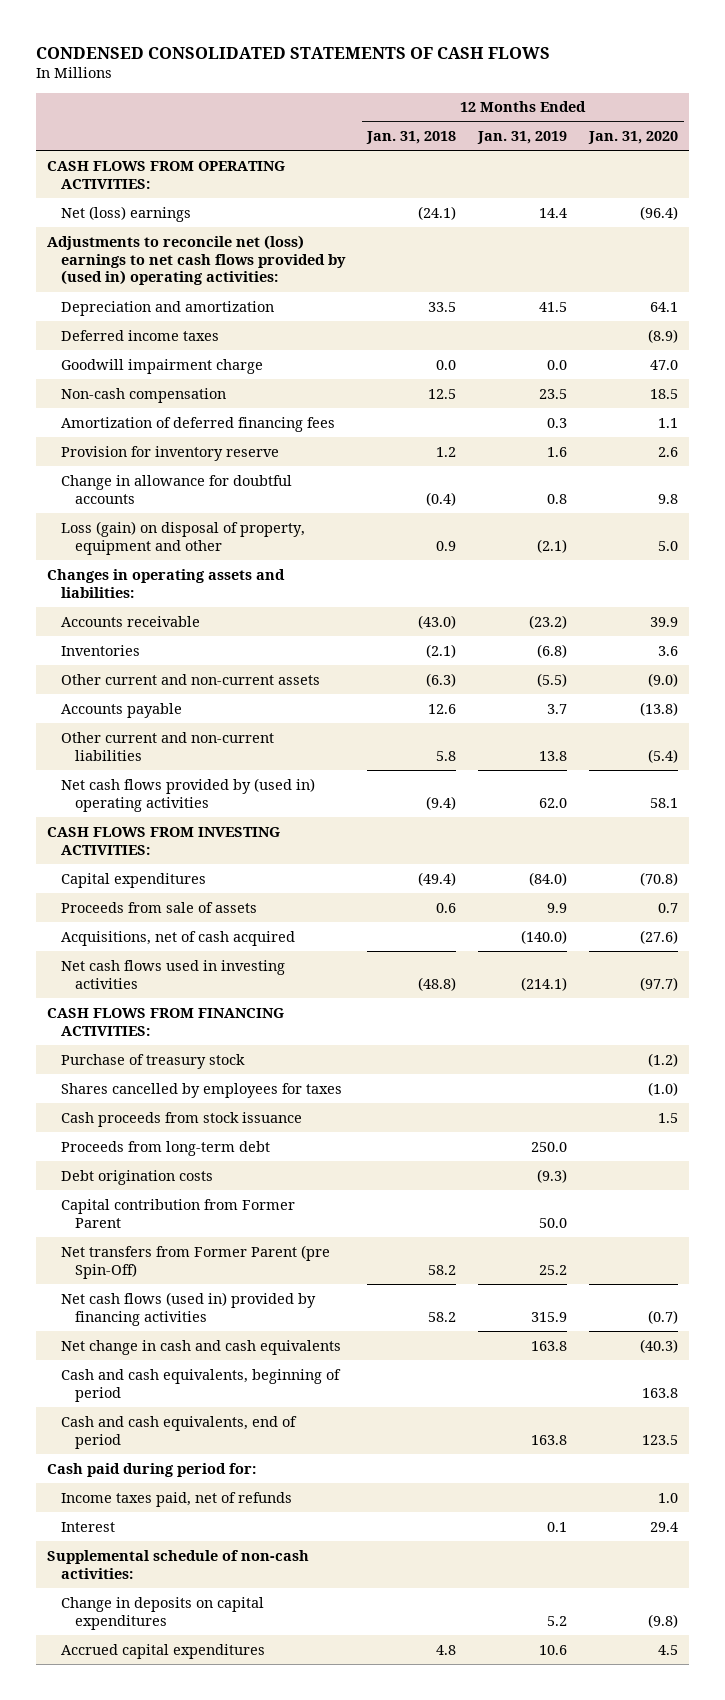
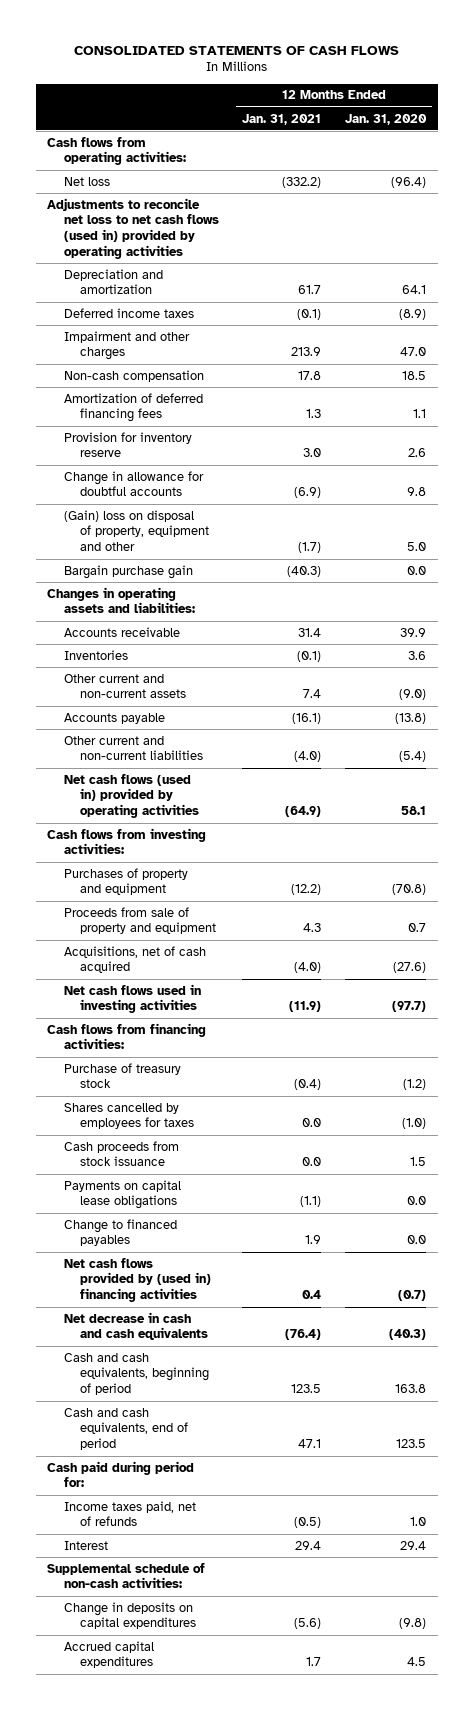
[36,46,551,59] CONDENSED CONSOLIDATED STATEMENTS OF CASH FLOWS -> [73,45,399,55] CONSOLIDATED STATEMENTS OF CASH FLOWS
[366,130,457,144] Jan. 31, 2018 -> none
[477,130,568,144] Jan. 31, 2019 -> none
none -> [242,113,322,125] Jan. 31, 2021
[47,160,286,189] CASH FLOWS FROM OPERATING ACTIVITIES: -> [47,136,186,166] Cash flows from operating activities:
[61,205,192,222] Net (loss) earnings -> [63,176,110,186] Net loss
[47,234,347,286] Adjustments to reconcile net (loss) earnings to net cash flows provided by (used in) operating activities: -> [47,197,219,259] Adjustments to reconcile net loss to net cash flows (used in) provided by operating activities
[61,358,264,374] Goodwill impairment charge -> none
none -> [63,330,190,361] Impairment and other charges
[61,520,306,555] Loss (gain) on disposal of property, equipment and other -> [63,509,210,552] (Gain) loss on disposal of property, equipment and other
none -> [63,564,193,579] Bargain purchase gain
[61,777,316,812] Net cash flows provided by (used in) operating activities -> [63,773,200,819] Net cash flows (used in) provided by operating activities
[47,826,281,855] CASH FLOWS FROM INVESTING ACTIVITIES: -> [47,827,207,855] Cash flows from investing activities:
[61,872,207,888] Capital expenditures -> [63,867,188,896] Purchases of property and equipment
[61,901,258,913] Proceeds from sale of assets -> [63,906,217,935] Proceeds from sale of property and equipment
[47,1007,285,1036] CASH FLOWS FROM FINANCING ACTIVITIES: -> [47,1022,207,1050] Cash flows from financing activities:
[61,1140,271,1156] Proceeds from long-term debt -> none
[61,1169,214,1185] Debt origination costs -> none
[61,1198,296,1228] Capital contribution from Former Parent -> none
[61,1244,331,1279] Net transfers from Former Parent (pre Spin-Off) -> none
none -> [63,1179,181,1210] Payments on capital lease obligations
none -> [63,1218,177,1247] Change to financed payables
[61,1291,317,1326] Net cash flows (used in) provided by financing activities -> [63,1257,212,1303] Net cash flows provided by (used in) financing activities
[61,1339,342,1355] Net change in cash and cash equivalents -> [63,1311,209,1341] Net decrease in cash and cash equivalents

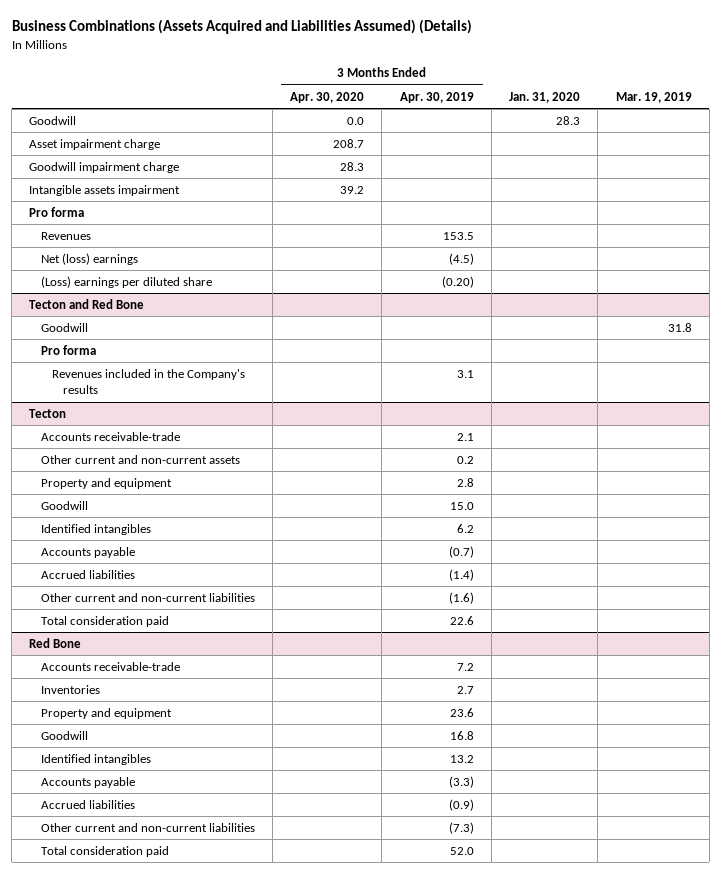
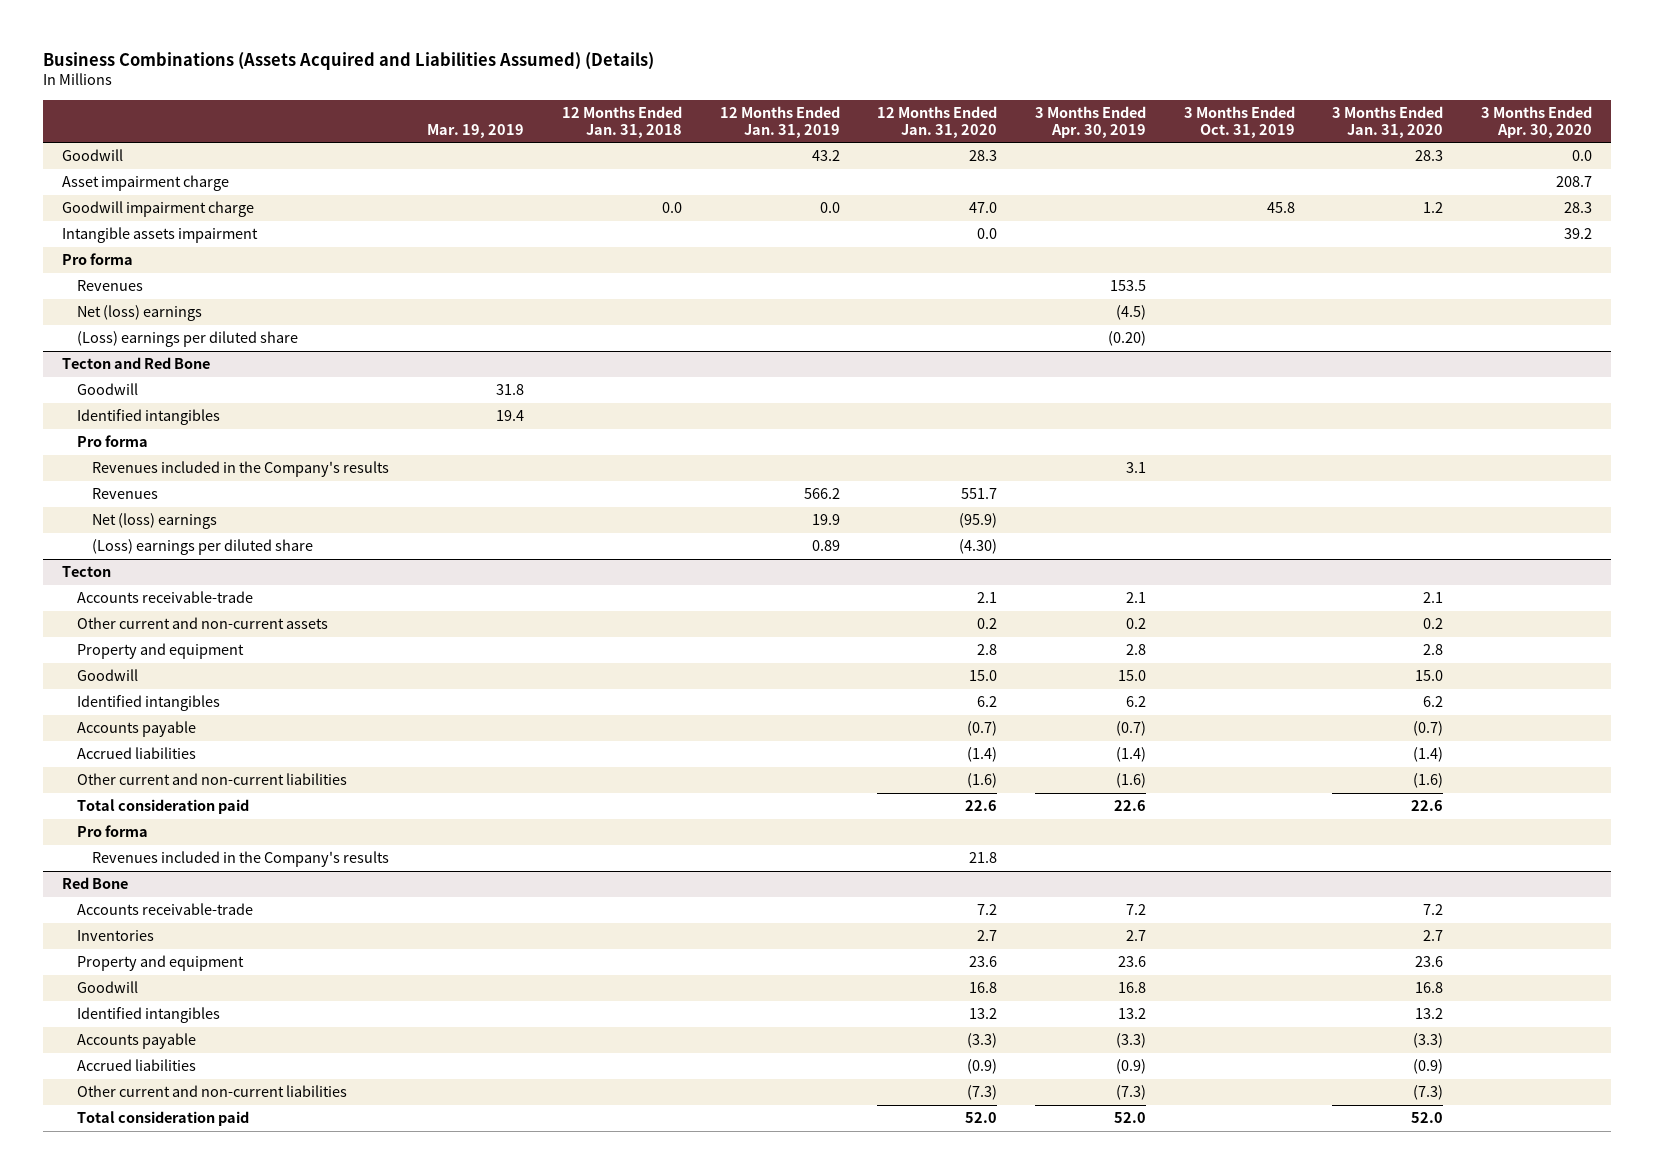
[509,91,581,103] Jan. 31, 2020 -> none
none -> [561,105,682,138] 12 Months Ended Jan. 31, 2018
none -> [719,105,840,138] 12 Months Ended Jan. 31, 2019
none -> [877,105,998,138] 12 Months Ended Jan. 31, 2020
none -> [1183,105,1295,138] 3 Months Ended Oct. 31, 2019
none -> [1332,105,1444,138] 3 Months Ended Jan. 31, 2020
none -> [77,409,221,426] Identified intangibles
none -> [92,488,159,500] Revenues
none -> [92,513,218,530] Net (loss) earnings
none -> [92,539,314,556] (Loss) earnings per diluted share
none -> [77,825,149,838] Pro forma
none -> [92,851,390,868] Revenues included in the Company's results

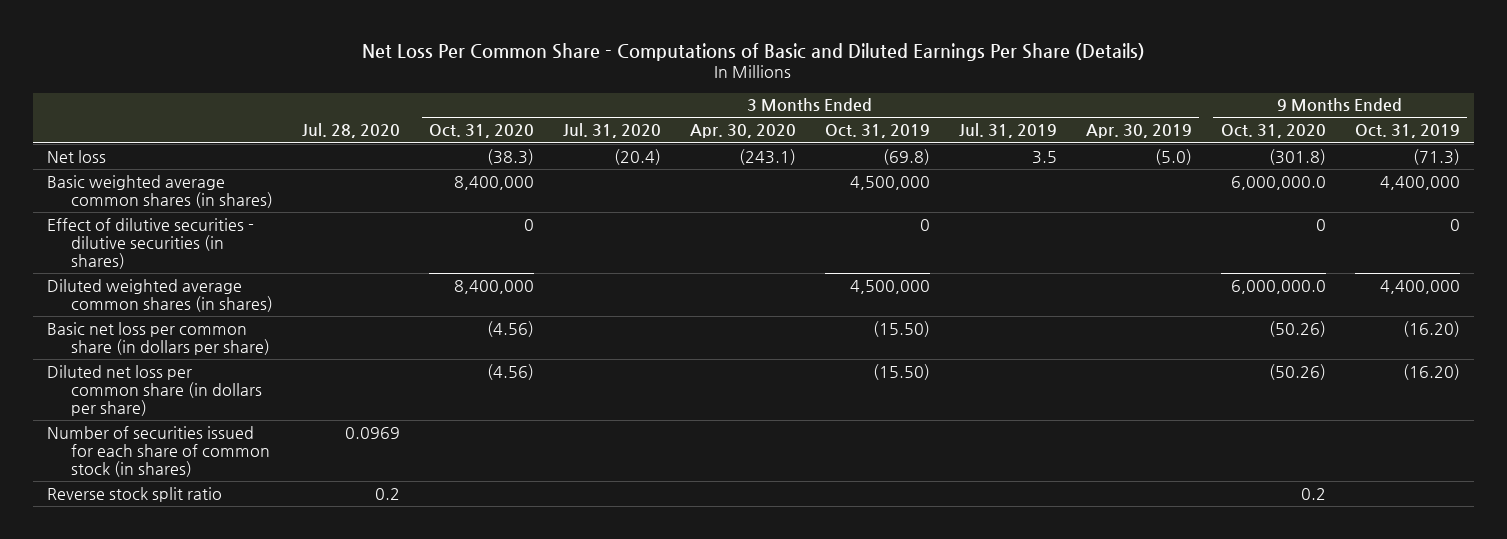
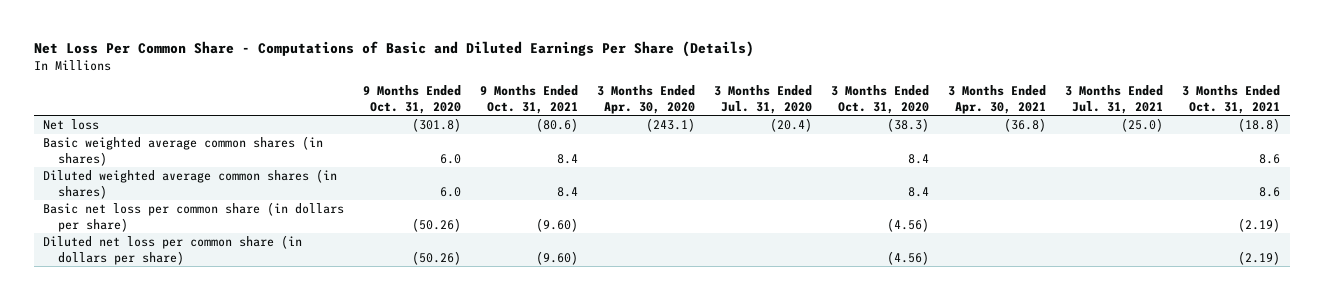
[301,123,400,139] Jul. 28, 2020 -> none
[824,124,930,139] Oct. 31, 2019 -> none
[958,123,1057,139] Jul. 31, 2019 -> none
[1085,124,1192,139] Apr. 30, 2019 -> none
[1354,124,1460,139] Oct. 31, 2019 -> none
none -> [480,85,579,114] 9 Months Ended Oct. 31, 2021
none -> [948,85,1047,114] 3 Months Ended Apr. 30, 2021
none -> [1065,85,1164,114] 3 Months Ended Jul. 31, 2021
none -> [1182,85,1281,114] 3 Months Ended Oct. 31, 2021
[47,217,255,270] Effect of dilutive securities - dilutive securities (in shares) -> none
[453,175,534,190] 8,400,000 -> [908,153,930,164] 8.4
[1230,175,1326,190] 6,000,000.0 -> [440,153,462,164] 6.0
[453,279,534,294] 8,400,000 -> [908,186,930,197] 8.4
[1230,279,1326,294] 6,000,000.0 -> [440,186,462,197] 6.0
[47,425,271,478] Number of securities issued for each share of common stock (in shares) -> none
[47,486,223,502] Reverse stock split ratio -> none

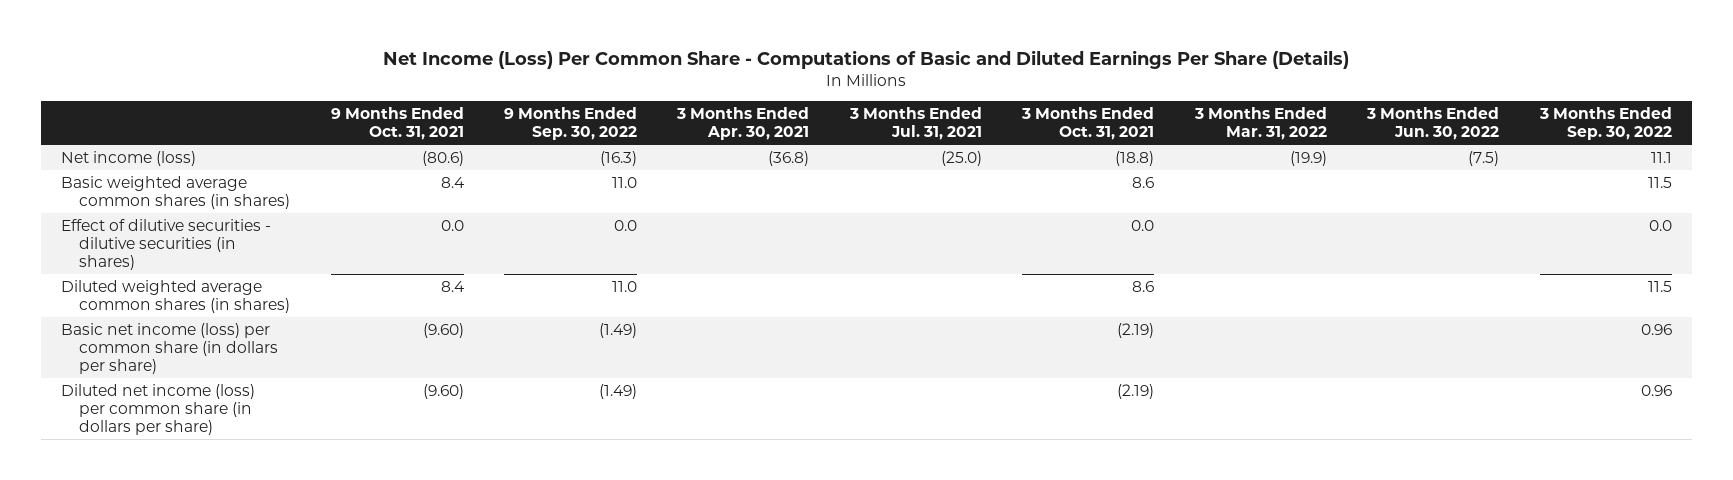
[33,40,754,57] Net Loss Per Common Share - Computations of Basic and Diluted Earnings Per Share (Details) -> [383,49,1350,69] Net Income (Loss) Per Common Share - Computations of Basic and Diluted Earnings Per Share (Details)
[363,85,462,114] 9 Months Ended Oct. 31, 2020 -> none
[597,85,696,114] 3 Months Ended Apr. 30, 2020 -> none
[714,85,813,114] 3 Months Ended Jul. 31, 2020 -> none
[831,85,930,114] 3 Months Ended Oct. 31, 2020 -> none
none -> [503,107,637,141] 9 Months Ended Sep. 30, 2022
none -> [1193,107,1327,141] 3 Months Ended Mar. 31, 2022
none -> [1366,107,1500,141] 3 Months Ended Jun. 30, 2022
none -> [1538,107,1672,141] 3 Months Ended Sep. 30, 2022
[43,119,100,131] Net loss -> [61,151,197,167] Net income (loss)
none -> [61,219,272,270] Effect of dilutive securities - dilutive securities (in shares)
[43,202,345,232] Basic net loss per common share (in dollars per share) -> [61,323,279,374] Basic net income (loss) per common share (in dollars per share)
[43,235,303,265] Diluted net loss per common share (in dollars per share) -> [61,384,256,435] Diluted net income (loss) per common share (in dollars per share)

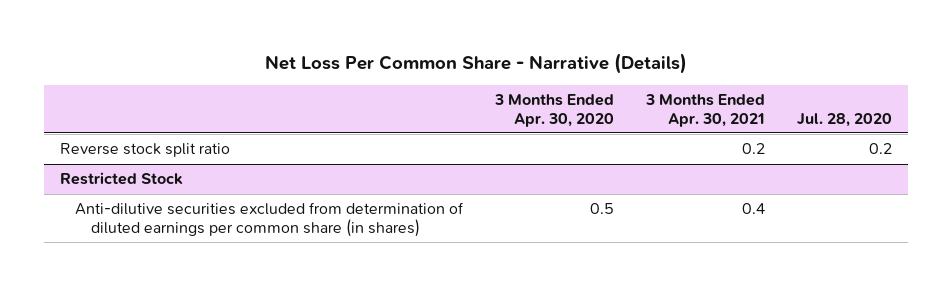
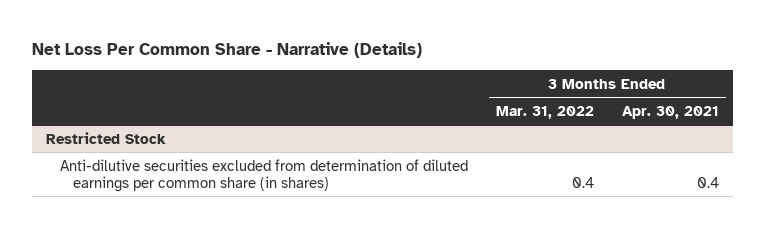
[494,93,615,127] 3 Months Ended Apr. 30, 2020 -> none
[796,112,892,127] Jul. 28, 2020 -> none
none -> [495,105,594,119] Mar. 31, 2022
[59,143,230,158] Reverse stock split ratio -> none

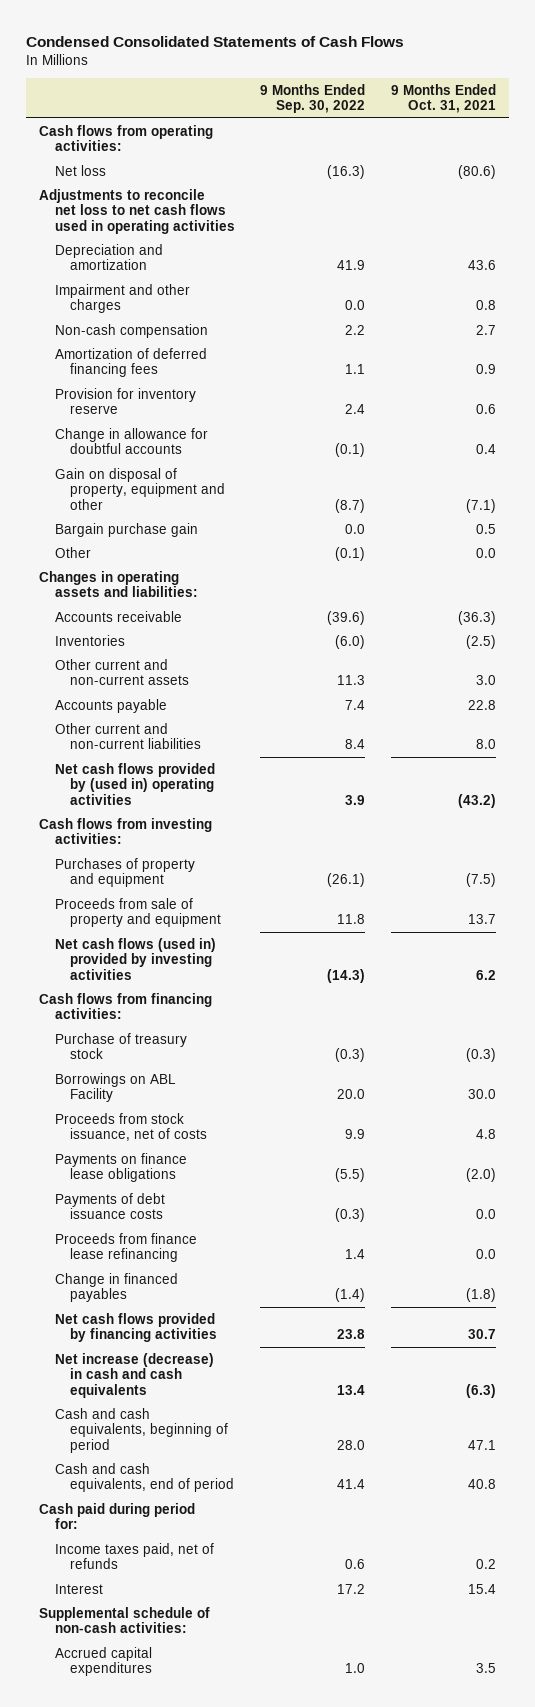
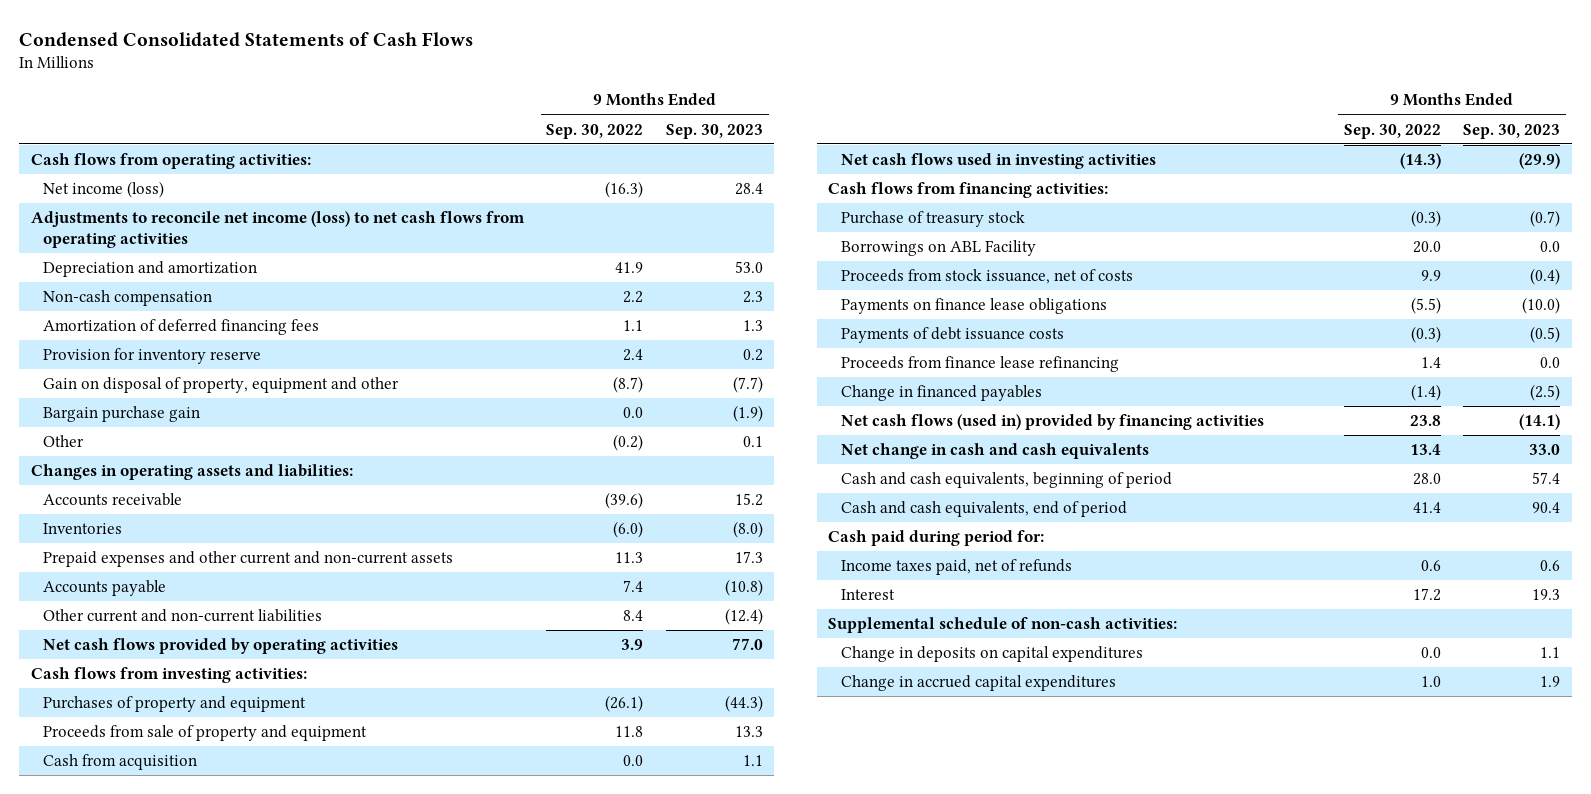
[390,83,496,114] 9 Months Ended Oct. 31, 2021 -> none
none -> [666,123,764,139] Sep. 30, 2023
[54,164,106,176] Net loss -> [43,181,165,199] Net income (loss)
[38,188,235,235] Adjustments to reconcile net loss to net cash flows used in operating activities -> [30,211,525,249] Adjustments to reconcile net income (loss) to net cash flows from operating activities
[54,283,190,314] Impairment and other charges -> none
[54,427,208,455] Change in allowance for doubtful accounts -> none
[335,546,366,561] (0.1) -> [613,434,644,452] (0.2)
[54,658,190,686] Other current and non-current assets -> [43,551,454,568] Prepaid expenses and other current and non-current assets
[54,762,215,806] Net cash flows provided by (used in) operating activities -> [43,638,399,655] Net cash flows provided by operating activities
none -> [43,754,198,771] Cash from acquisition
[54,937,216,981] Net cash flows (used in) provided by investing activities -> [840,153,1156,170] Net cash flows used in investing activities
[54,1312,218,1343] Net cash flows provided by financing activities -> [840,414,1264,431] Net cash flows (used in) provided by financing activities
[54,1352,214,1399] Net increase (decrease) in cash and cash equivalents -> [840,443,1149,460] Net change in cash and cash equivalents
none -> [840,646,1143,663] Change in deposits on capital expenditures
[54,1646,153,1677] Accrued capital expenditures -> [840,675,1116,692] Change in accrued capital expenditures

